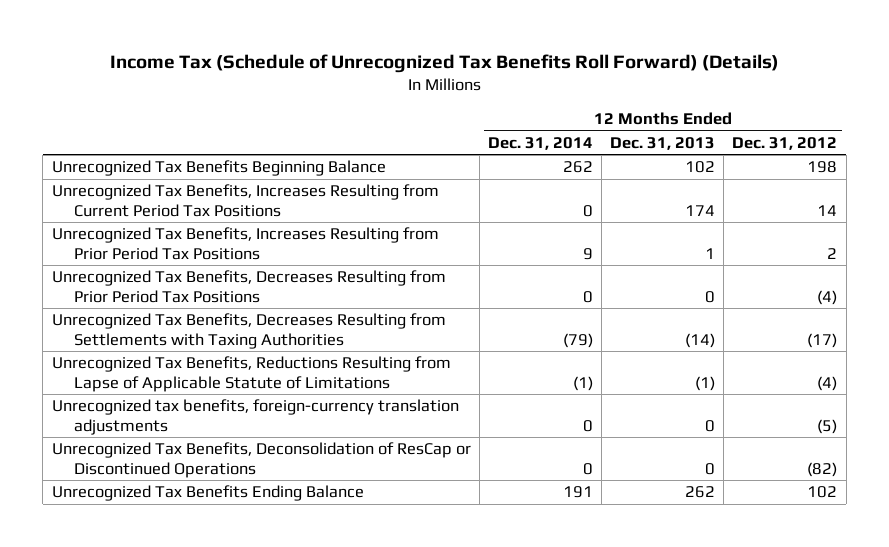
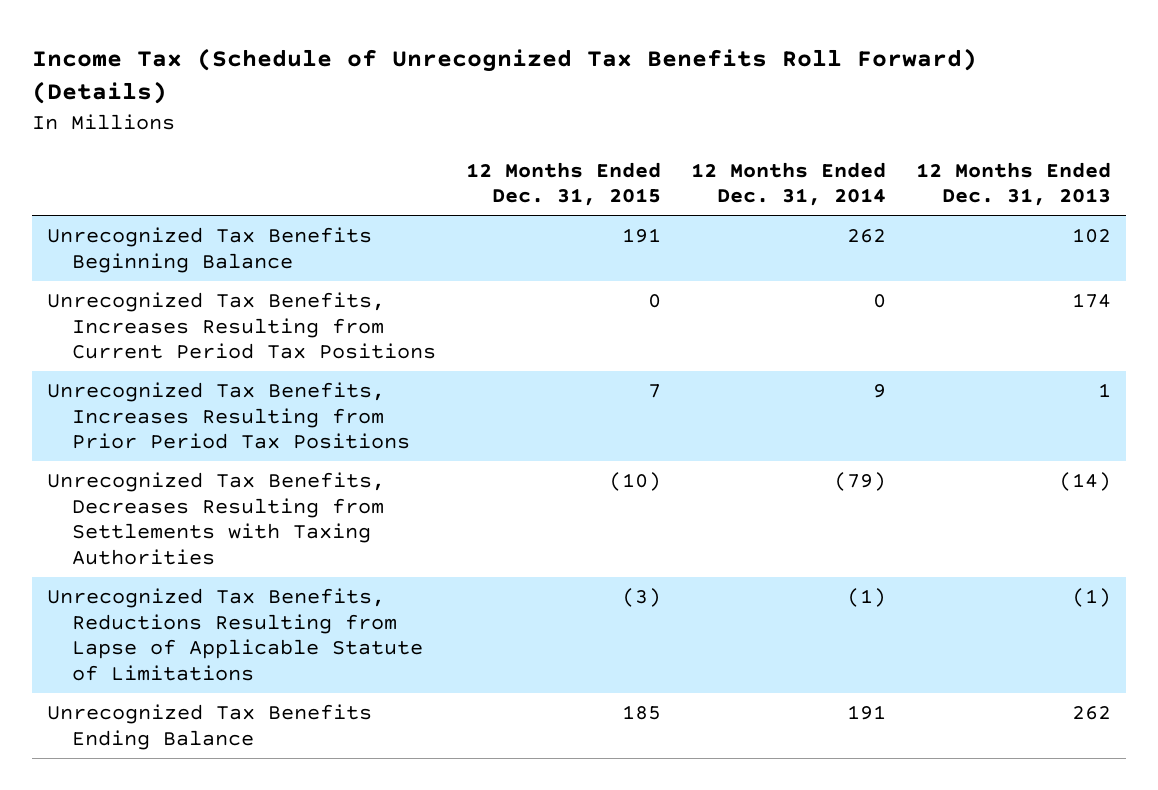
[732,136,838,150] Dec. 31, 2012 -> none
none -> [465,161,661,207] 12 Months Ended Dec. 31, 2015
[51,270,446,303] Unrecognized Tax Benefits, Decreases Resulting from Prior Period Tax Positions -> none
[51,399,459,435] Unrecognized tax benefits, foreign-currency translation adjustments -> none
[51,442,471,478] Unrecognized Tax Benefits, Deconsolidation of ResCap or Discontinued Operations -> none

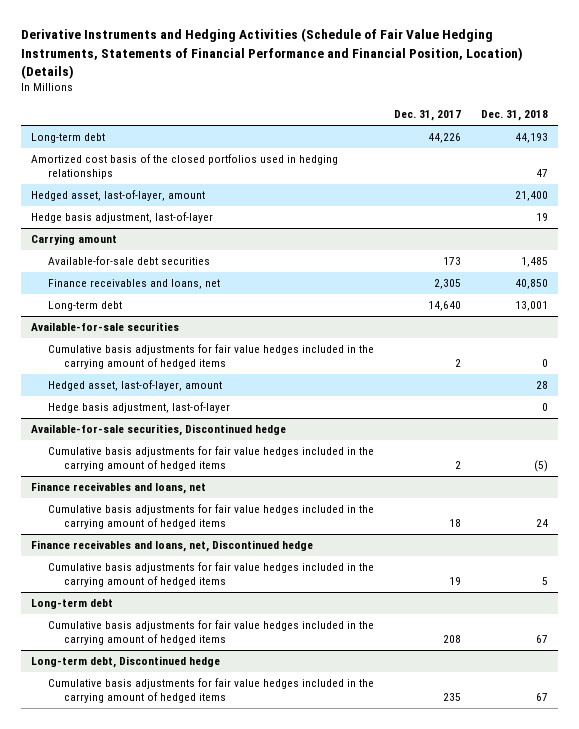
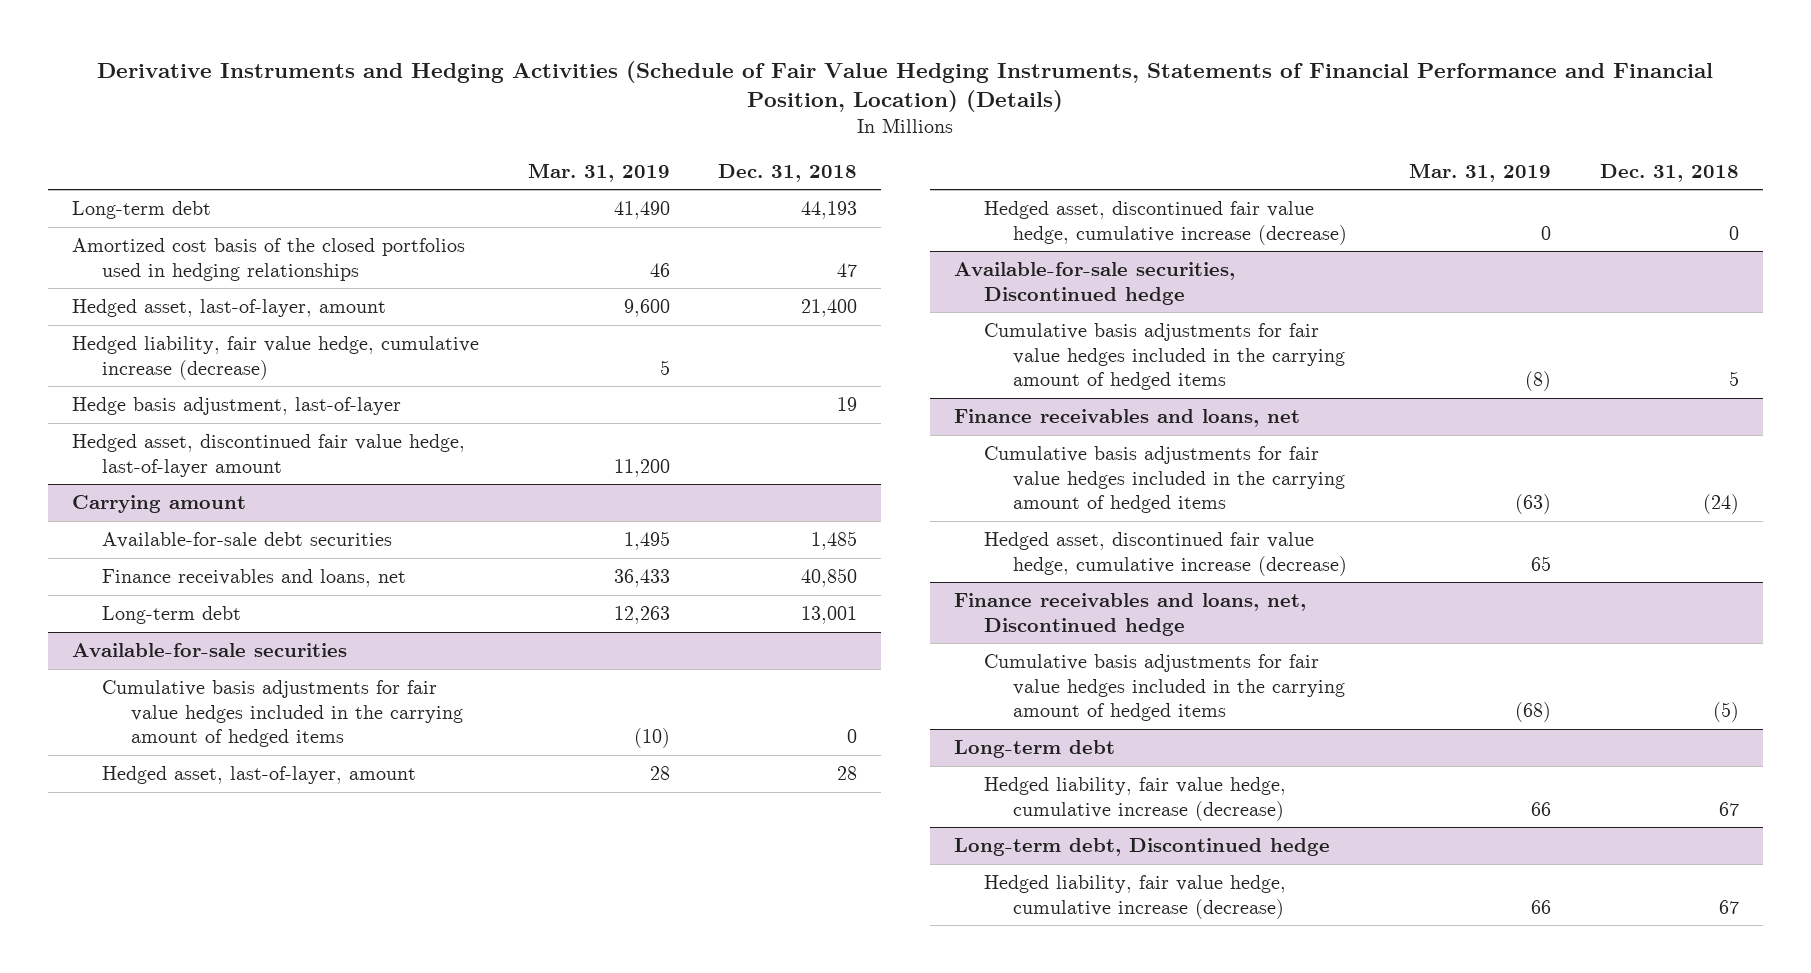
[393,110,461,122] Dec. 31, 2017 -> none
none -> [527,162,670,182] Mar. 31, 2019
none -> [71,335,479,380] Hedged liability, fair value hedge, cumulative increase (decrease)
none -> [71,433,465,477] Hedged asset, discontinued fair value hedge, last-of-layer amount
[47,402,230,414] Hedge basis adjustment, last-of-layer -> none
none -> [983,200,1348,245] Hedged asset, discontinued fair value hedge, cumulative increase (decrease)
[533,460,548,473] (5) -> [1729,371,1740,387] 5
[535,519,548,528] 24 -> [1703,494,1740,515] (24)
none -> [983,531,1348,576] Hedged asset, discontinued fair value hedge, cumulative increase (decrease)
[541,577,548,586] 5 -> [1713,702,1740,723] (5)
[47,620,374,646] Cumulative basis adjustments for fair value hedges included in the carrying amount of hedged items -> none
none -> [983,776,1286,821] Hedged liability, fair value hedge, cumulative increase (decrease)
[47,678,374,704] Cumulative basis adjustments for fair value hedges included in the carrying amount of hedged items -> none
none -> [983,874,1286,919] Hedged liability, fair value hedge, cumulative increase (decrease)

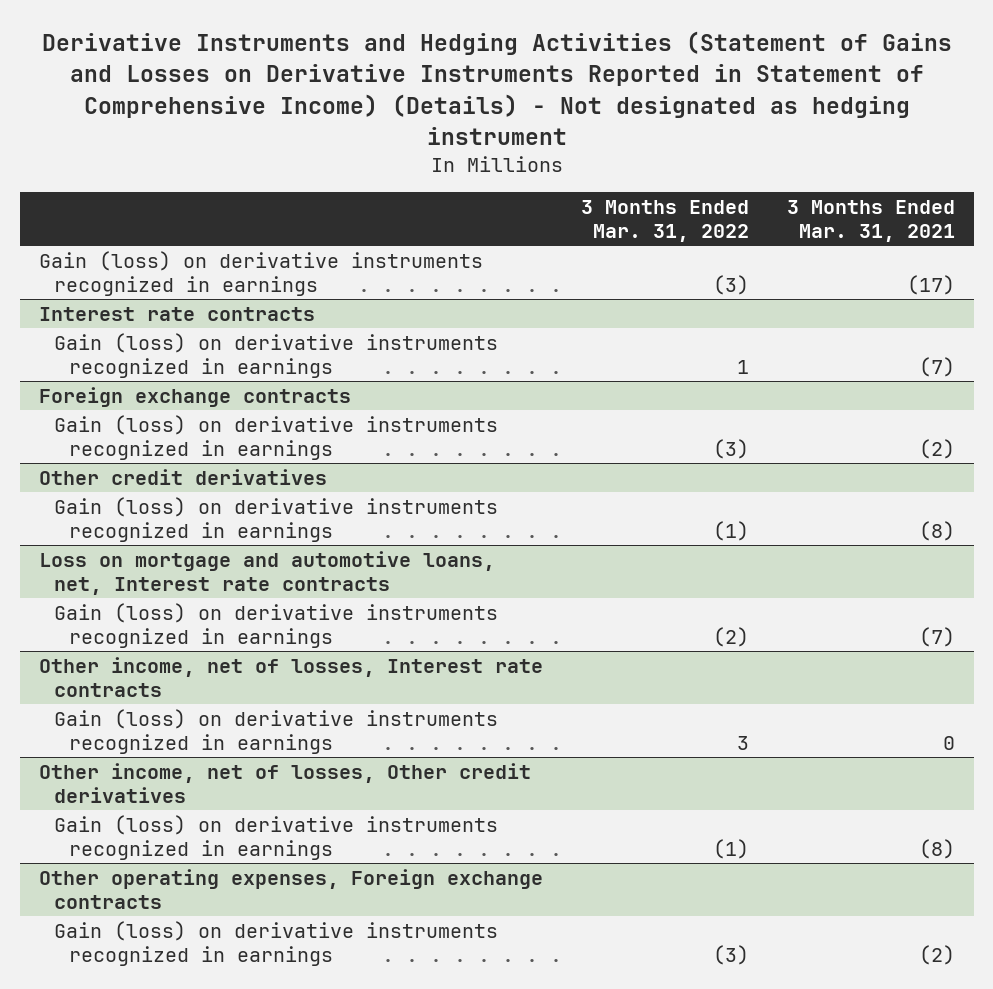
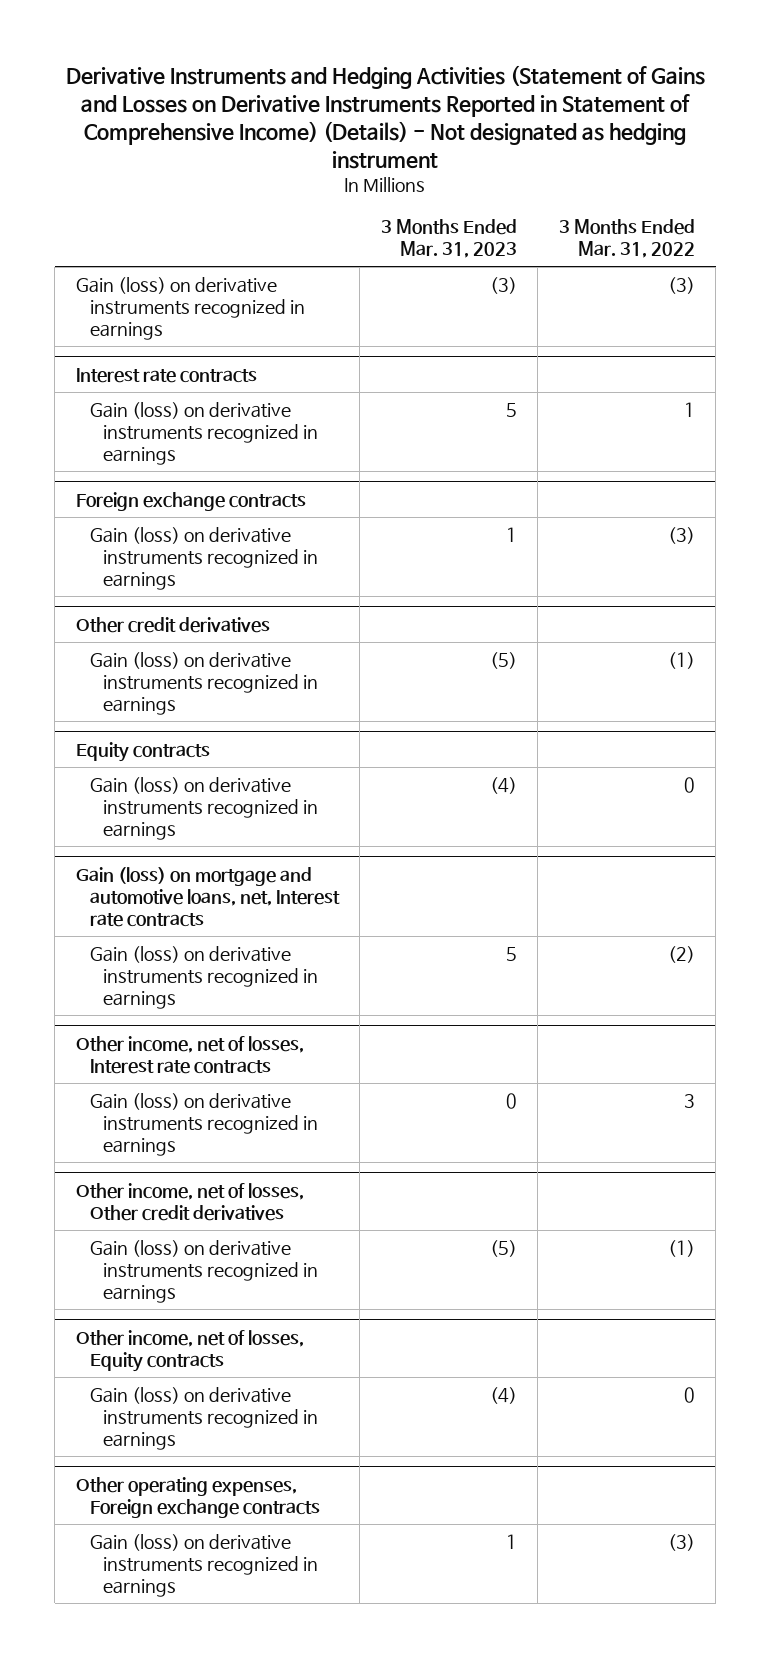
[786,200,955,243] 3 Months Ended Mar. 31, 2021 -> none
none -> [380,219,517,259] 3 Months Ended Mar. 31, 2023
none -> [75,741,210,762] Equity contracts
none -> [89,776,319,840] Gain (loss) on derivative instruments recognized in earnings
[38,551,495,595] Loss on mortgage and automotive loans, net, Interest rate contracts -> [75,866,340,927] Gain (loss) on mortgage and automotive loans, net, Interest rate contracts
none -> [75,1329,304,1372] Other income, net of losses, Equity contracts
none -> [89,1386,319,1450] Gain (loss) on derivative instruments recognized in earnings

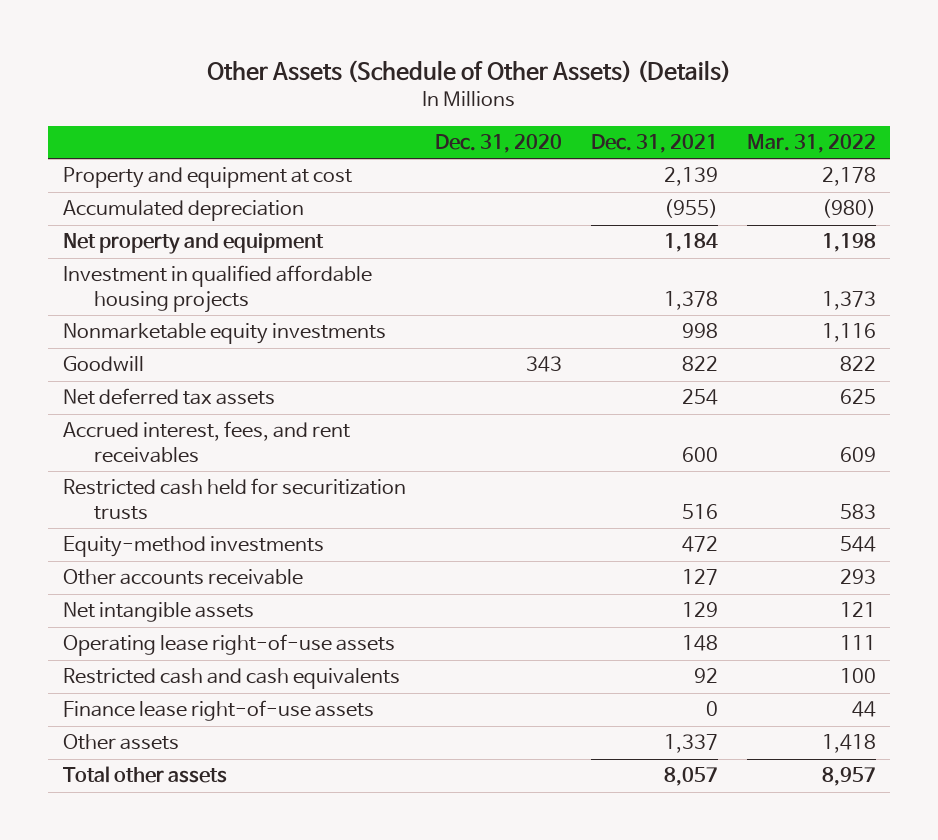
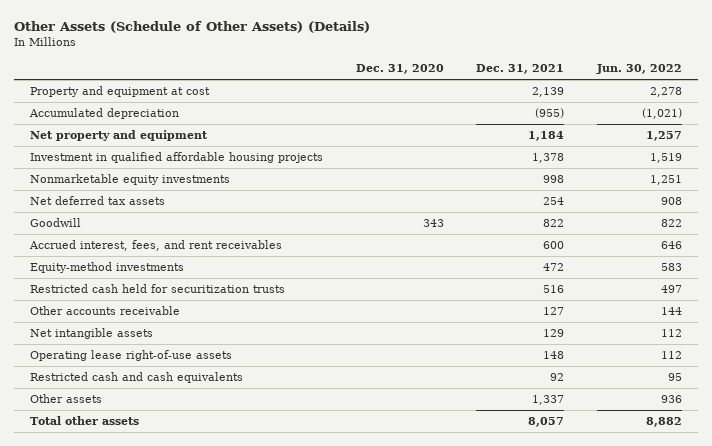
[746,133,876,153] Mar. 31, 2022 -> none
none -> [595,64,682,75] Jun. 30, 2022
[62,356,144,372] Goodwill -> [30,217,82,227] Goodwill
[62,478,406,520] Restricted cash held for securitization trusts -> [30,283,286,293] Restricted cash held for securitization trusts
[62,700,374,722] Finance lease right-of-use assets -> none

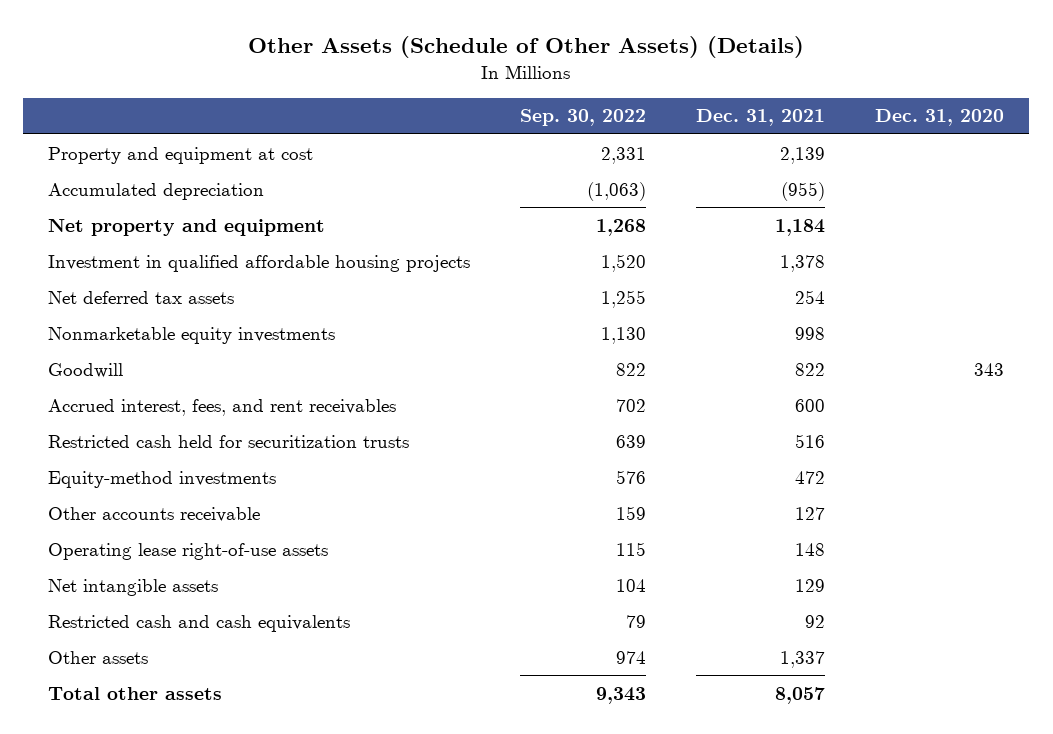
[595,64,682,75] Jun. 30, 2022 -> none
none -> [520,109,647,127] Sep. 30, 2022
[30,173,231,185] Nonmarketable equity investments -> [48,326,336,344] Nonmarketable equity investments
[30,261,185,273] Equity-method investments -> [48,470,277,488] Equity-method investments
[30,327,154,339] Net intangible assets -> [48,578,219,596] Net intangible assets

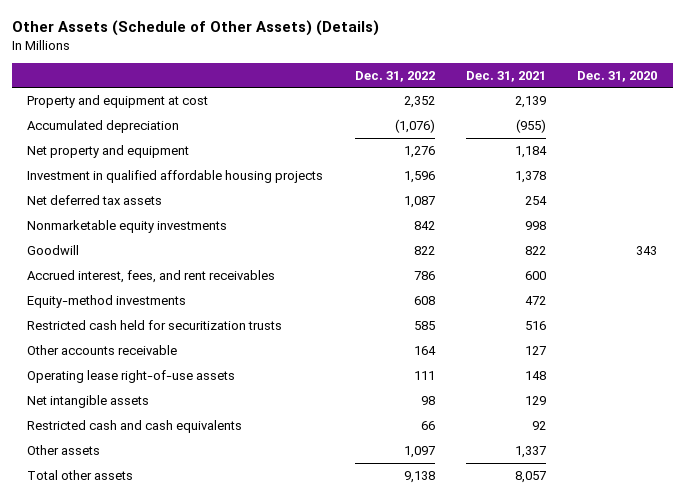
[520,109,647,127] Sep. 30, 2022 -> none
none -> [354,70,435,82] Dec. 31, 2022
[48,434,410,448] Restricted cash held for securitization trusts -> [27,319,283,330] Restricted cash held for securitization trusts

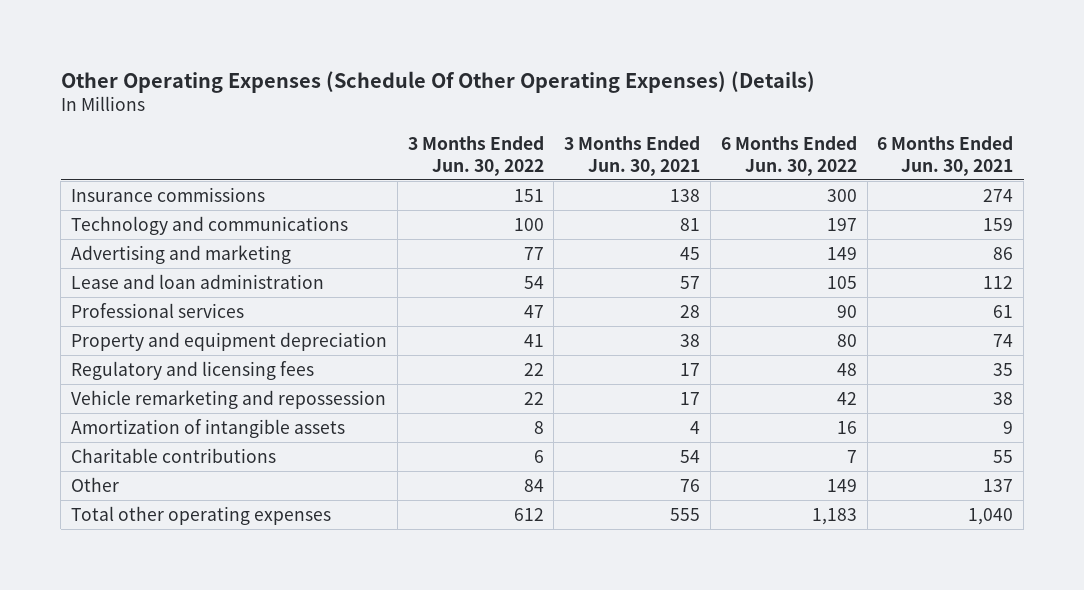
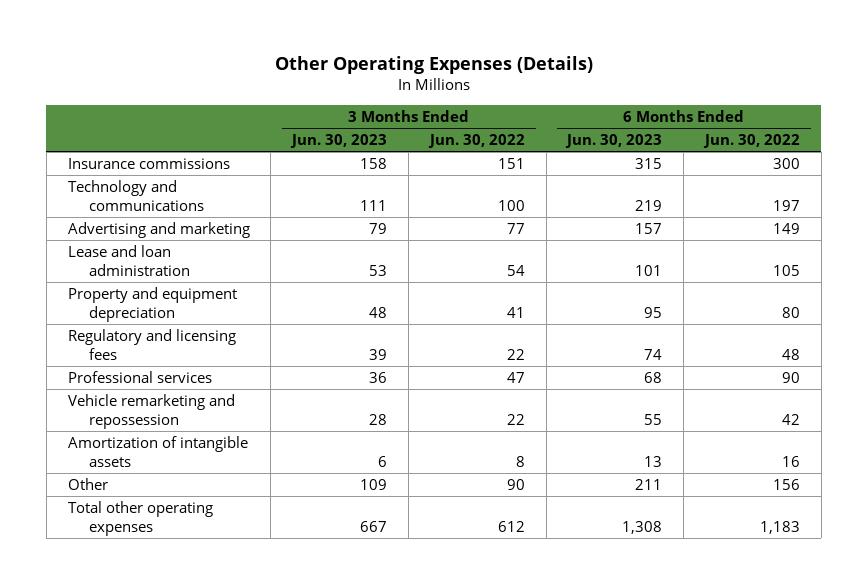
[60,70,815,93] Other Operating Expenses (Schedule Of Other Operating Expenses) (Details) -> [274,55,593,74] Other Operating Expenses (Details)
[564,135,701,176] 3 Months Ended Jun. 30, 2021 -> none
[877,135,1014,176] 6 Months Ended Jun. 30, 2021 -> none
none -> [290,134,388,149] Jun. 30, 2023
none -> [565,134,663,149] Jun. 30, 2023
[71,302,245,318] Professional services -> [67,370,212,383] Professional services
[71,447,277,463] Charitable contributions -> none
[523,478,544,492] 84 -> [506,478,525,490] 90
[826,478,857,492] 149 -> [773,478,801,490] 156

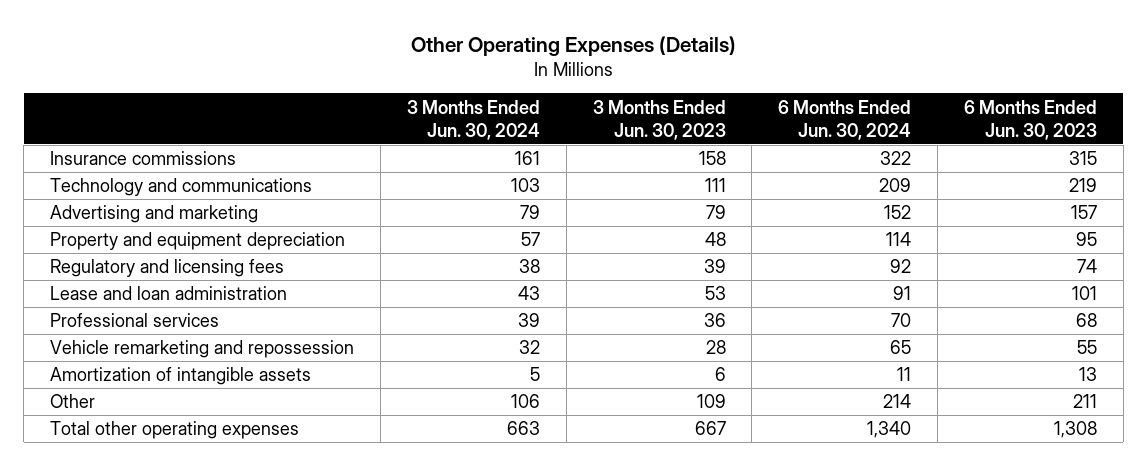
[427,134,525,149] Jun. 30, 2022 -> none
[703,134,801,149] Jun. 30, 2022 -> none
none -> [406,99,540,140] 3 Months Ended Jun. 30, 2024
none -> [778,99,912,140] 6 Months Ended Jun. 30, 2024
[67,244,191,276] Lease and loan administration -> [50,286,288,301] Lease and loan administration

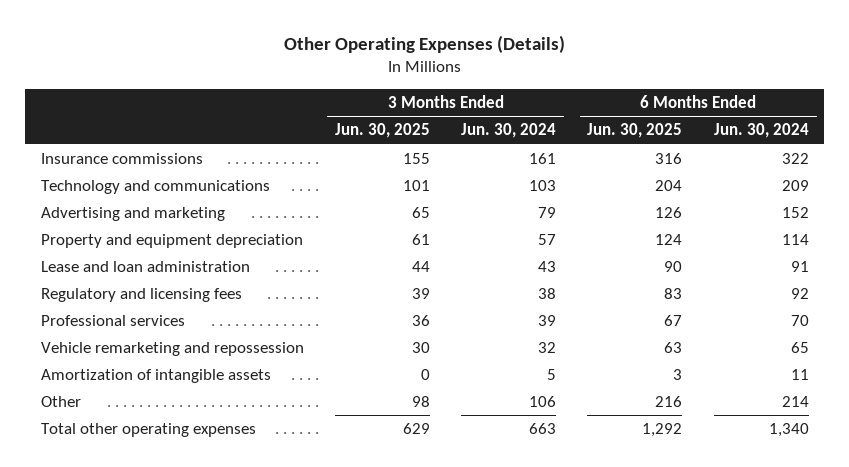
[592,99,726,140] 3 Months Ended Jun. 30, 2023 -> none
[963,99,1097,140] 6 Months Ended Jun. 30, 2023 -> none
none -> [334,123,430,139] Jun. 30, 2025
none -> [587,123,683,139] Jun. 30, 2025
[50,259,285,278] Regulatory and licensing fees -> [40,288,242,303] Regulatory and licensing fees

